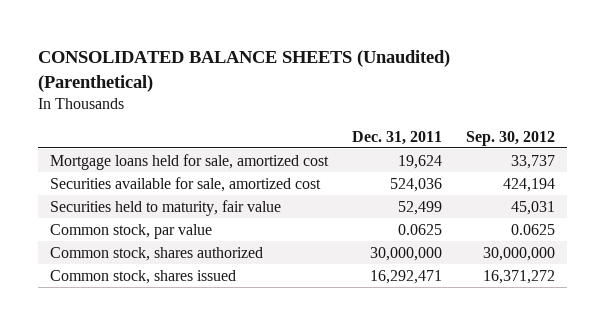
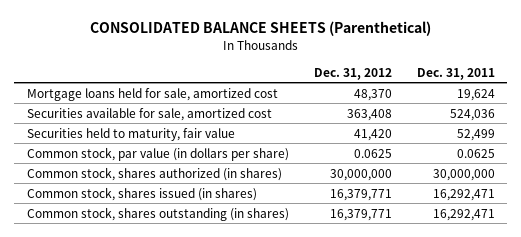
[37,49,450,92] CONSOLIDATED BALANCE SHEETS (Unaudited) (Parenthetical) -> [89,21,431,37] CONSOLIDATED BALANCE SHEETS (Parenthetical)
[466,130,556,146] Sep. 30, 2012 -> none
none -> [313,67,392,80] Dec. 31, 2012
[49,223,212,239] Common stock, par value -> [26,146,289,161] Common stock, par value (in dollars per share)
[49,246,263,261] Common stock, shares authorized -> [26,166,282,181] Common stock, shares authorized (in shares)
[49,269,236,284] Common stock, shares issued -> [26,186,257,201] Common stock, shares issued (in shares)
none -> [26,206,289,221] Common stock, shares outstanding (in shares)

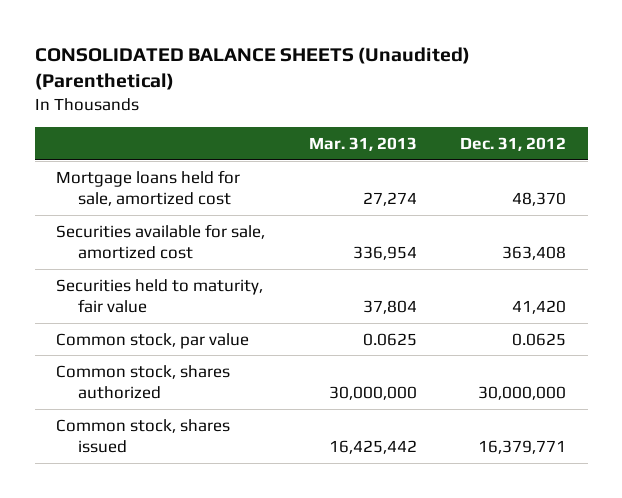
[89,21,431,37] CONSOLIDATED BALANCE SHEETS (Parenthetical) -> [34,46,470,91] CONSOLIDATED BALANCE SHEETS (Unaudited) (Parenthetical)
[416,67,495,80] Dec. 31, 2011 -> none
none -> [308,136,417,151] Mar. 31, 2013
[26,206,289,221] Common stock, shares outstanding (in shares) -> none
[26,146,289,161] Common stock, par value (in dollars per share) -> [56,332,250,349] Common stock, par value
[26,166,282,181] Common stock, shares authorized (in shares) -> [56,364,231,400] Common stock, shares authorized
[26,186,257,201] Common stock, shares issued (in shares) -> [56,418,231,454] Common stock, shares issued

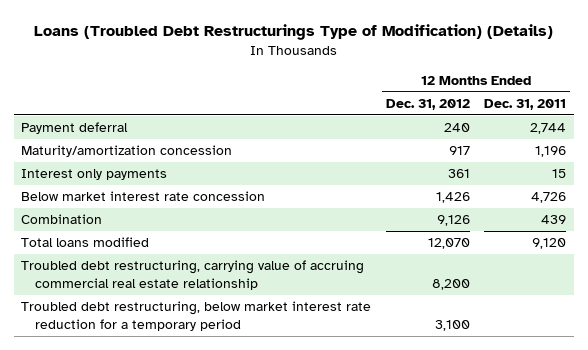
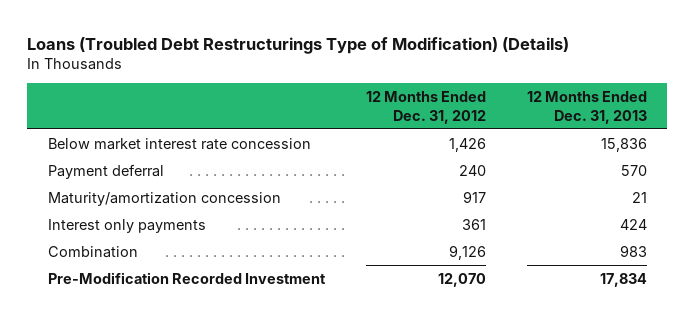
[484,99,567,111] Dec. 31, 2011 -> none
none -> [526,91,647,124] 12 Months Ended Dec. 31, 2013
[21,191,266,202] Below market interest rate concession -> [47,137,311,150] Below market interest rate concession
[21,260,365,291] Troubled debt restructuring, carrying value of accruing commercial real estate relationship -> none
[21,301,372,332] Troubled debt restructuring, below market interest rate reduction for a temporary period -> none
[21,237,150,248] Total loans modified -> [47,271,326,284] Pre-Modification Recorded Investment

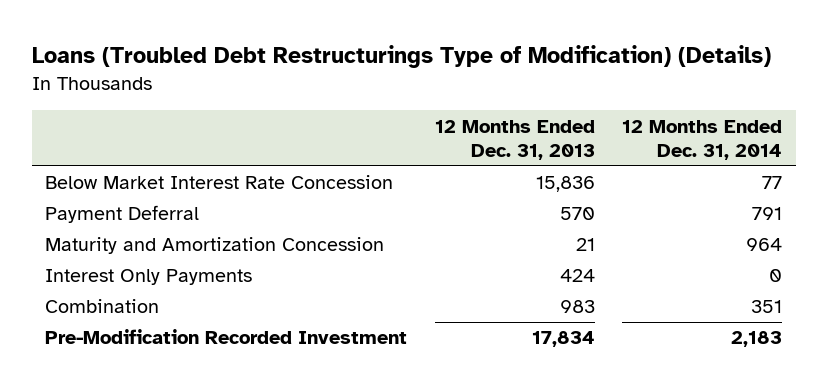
[365,91,486,124] 12 Months Ended Dec. 31, 2012 -> none
none -> [622,119,783,161] 12 Months Ended Dec. 31, 2014
[47,137,311,150] Below market interest rate concession -> [45,175,394,190] Below Market Interest Rate Concession
[47,163,164,179] Payment deferral -> [45,205,200,224] Payment Deferral
[47,191,281,206] Maturity/amortization concession -> [45,237,385,255] Maturity and Amortization Concession
[47,218,206,233] Interest only payments -> [45,269,253,286] Interest Only Payments

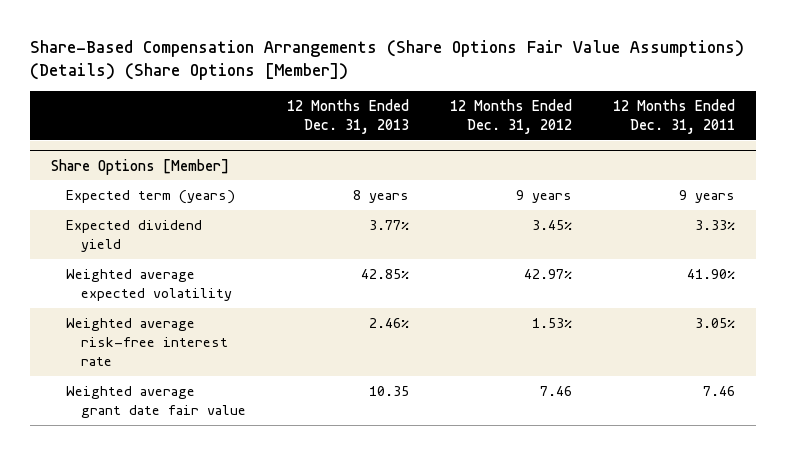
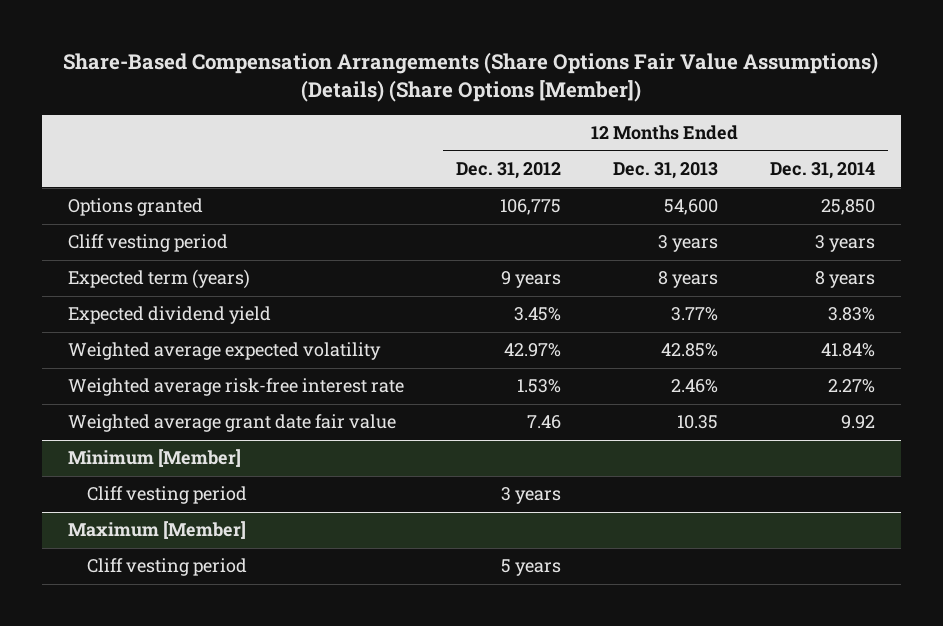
[613,98,736,134] 12 Months Ended Dec. 31, 2011 -> none
none -> [769,162,875,180] Dec. 31, 2014
[50,158,229,175] Share Options [Member] -> none
none -> [67,198,203,217] Options granted
none -> [67,234,228,253] Cliff vesting period
none -> [67,449,241,468] Minimum [Member]
none -> [86,486,247,505] Cliff vesting period
none -> [67,521,246,540] Maximum [Member]
none -> [86,558,247,577] Cliff vesting period

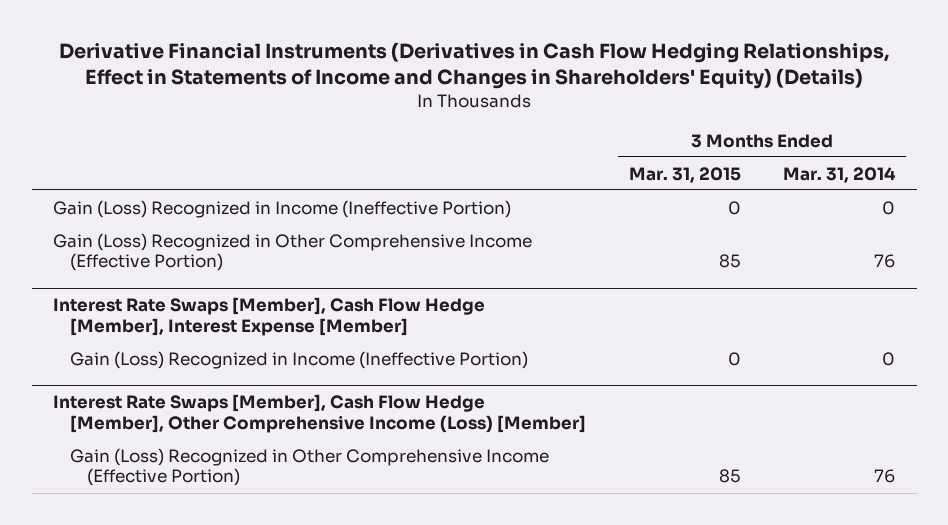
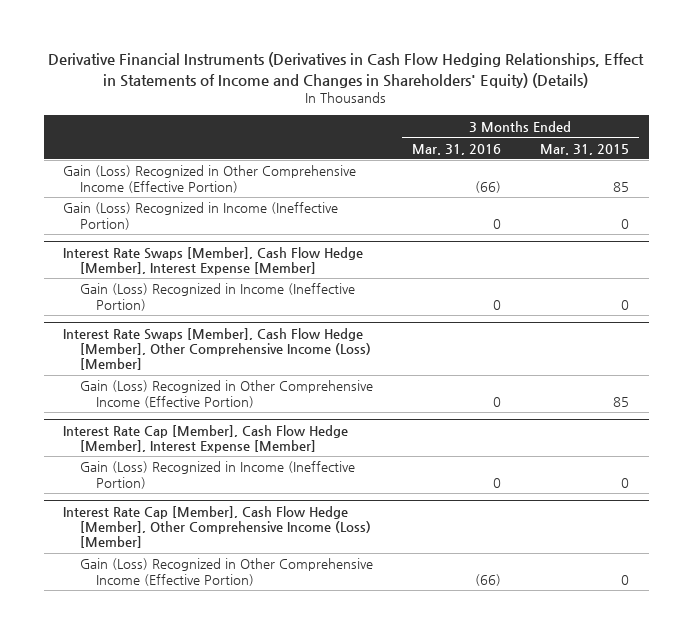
[783,166,897,183] Mar. 31, 2014 -> none
none -> [411,143,501,155] Mar. 31, 2016
[52,199,511,218] Gain (Loss) Recognized in Income (Ineffective Portion) -> [63,202,339,230] Gain (Loss) Recognized in Income (Ineffective Portion)
none -> [63,425,349,454] Interest Rate Cap [Member], Cash Flow Hedge [Member], Interest Expense [Member]
none -> [79,461,355,489] Gain (Loss) Recognized in Income (Ineffective Portion)
none -> [63,506,371,549] Interest Rate Cap [Member], Cash Flow Hedge [Member], Other Comprehensive Income (Loss) [Member]
none -> [79,558,373,586] Gain (Loss) Recognized in Other Comprehensive Income (Effective Portion)

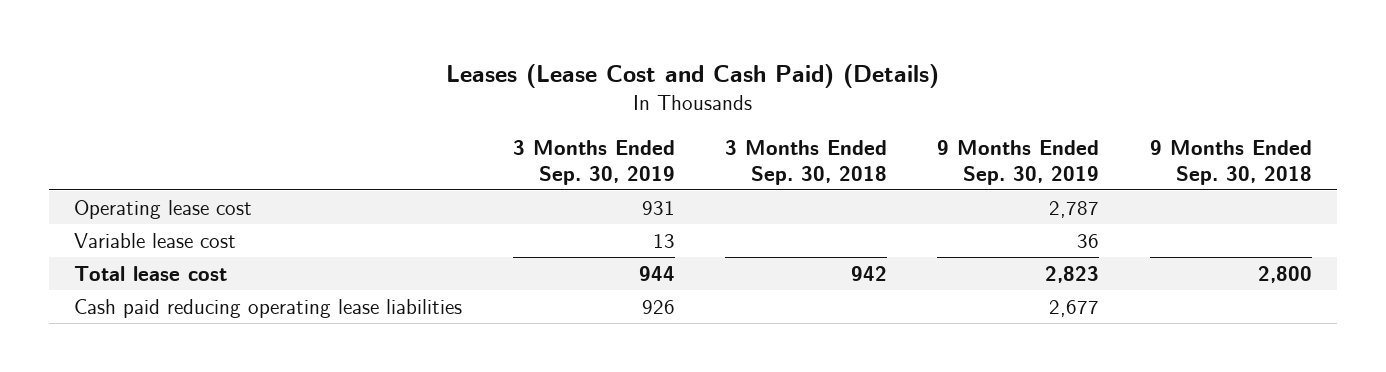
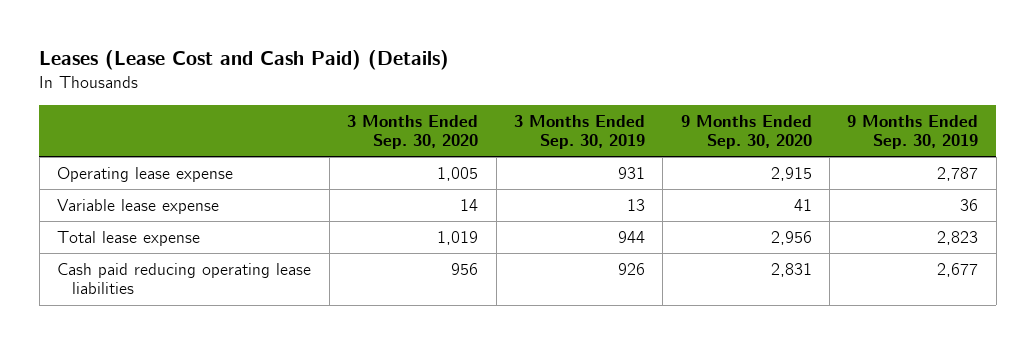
[724,139,887,186] 3 Months Ended Sep. 30, 2018 -> none
[1149,139,1312,186] 9 Months Ended Sep. 30, 2018 -> none
none -> [347,114,479,150] 3 Months Ended Sep. 30, 2020
none -> [680,114,812,150] 9 Months Ended Sep. 30, 2020
[74,199,253,219] Operating lease cost -> [57,166,234,182] Operating lease expense
[74,232,237,248] Variable lease cost -> [57,198,220,214] Variable lease expense
[74,265,228,281] Total lease cost -> [57,230,201,246] Total lease expense

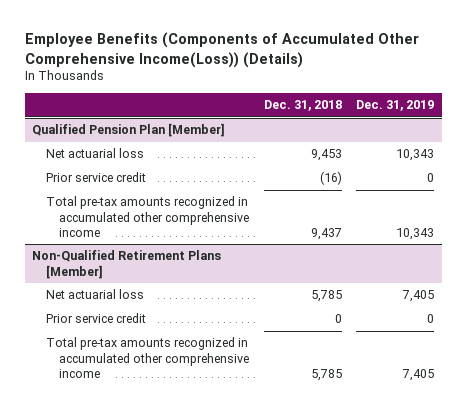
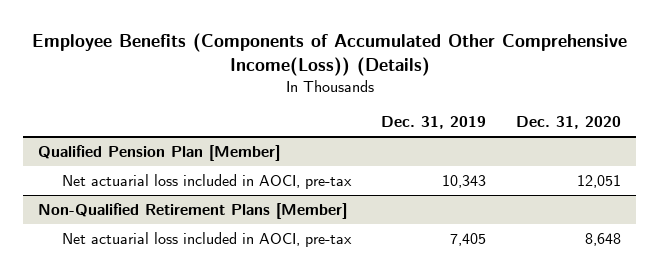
[263,100,342,112] Dec. 31, 2018 -> none
none -> [516,115,622,129] Dec. 31, 2020
[45,172,146,183] Prior service credit -> none
[45,196,249,237] Total pre-tax amounts recognized in accumulated other comprehensive income -> none
[45,148,144,159] Net actuarial loss -> [62,173,353,189] Net actuarial loss included in AOCI, pre-tax
[45,313,146,324] Prior service credit -> none
[45,337,249,378] Total pre-tax amounts recognized in accumulated other comprehensive income -> none
[45,289,144,300] Net actuarial loss -> [62,231,353,247] Net actuarial loss included in AOCI, pre-tax

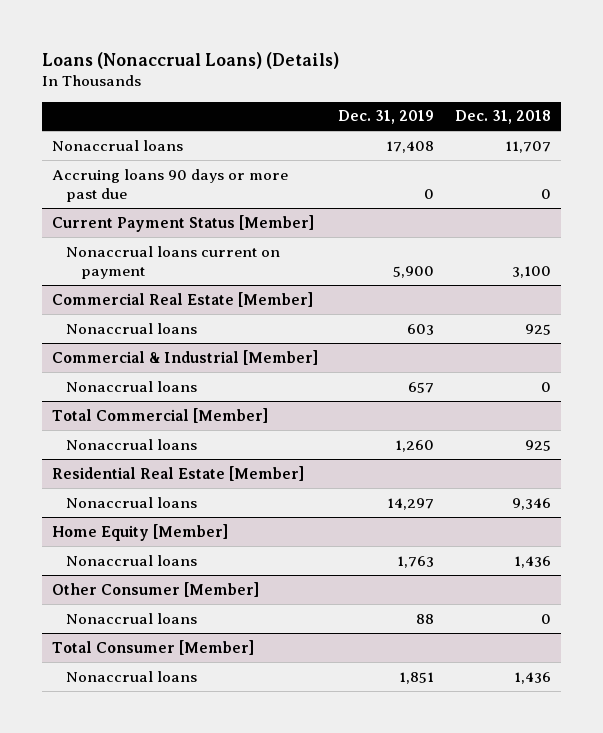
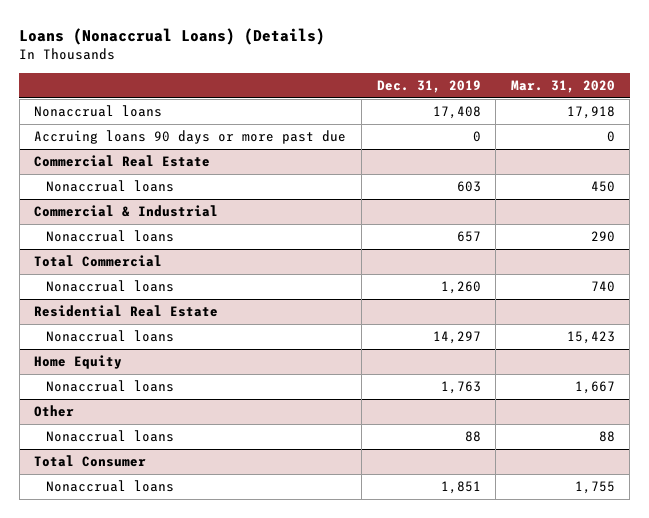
[454,110,551,125] Dec. 31, 2018 -> none
none -> [510,79,615,93] Mar. 31, 2020
[51,214,314,232] Current Payment Status [Member] -> none
[66,245,281,280] Nonaccrual loans current on payment -> none
[51,291,313,307] Commercial Real Estate [Member] -> [34,155,211,168] Commercial Real Estate
[51,349,318,365] Commercial & Industrial [Member] -> [34,205,219,218] Commercial & Industrial
[51,407,268,423] Total Commercial [Member] -> [34,255,163,268] Total Commercial
[51,465,304,481] Residential Real Estate [Member] -> [34,305,219,318] Residential Real Estate
[51,523,228,541] Home Equity [Member] -> [34,355,123,370] Home Equity
[51,581,259,597] Other Consumer [Member] -> none
none -> [34,405,75,418] Other
[51,639,254,655] Total Consumer [Member] -> [34,455,147,468] Total Consumer

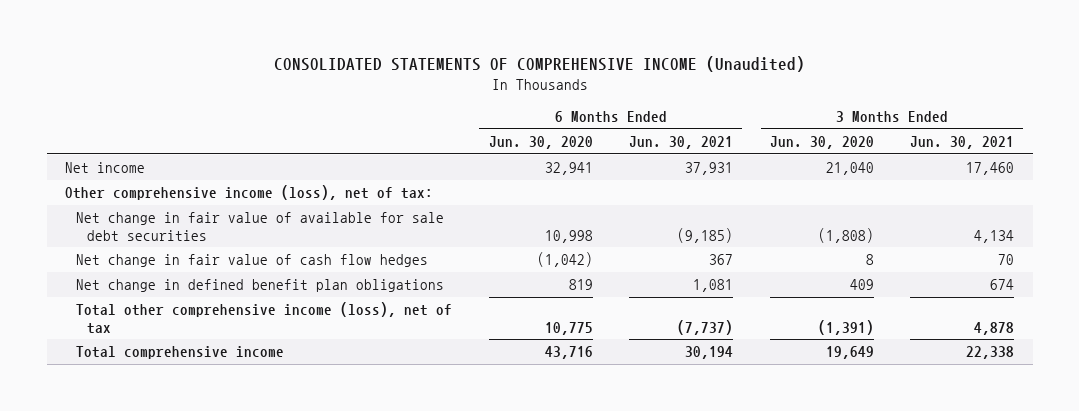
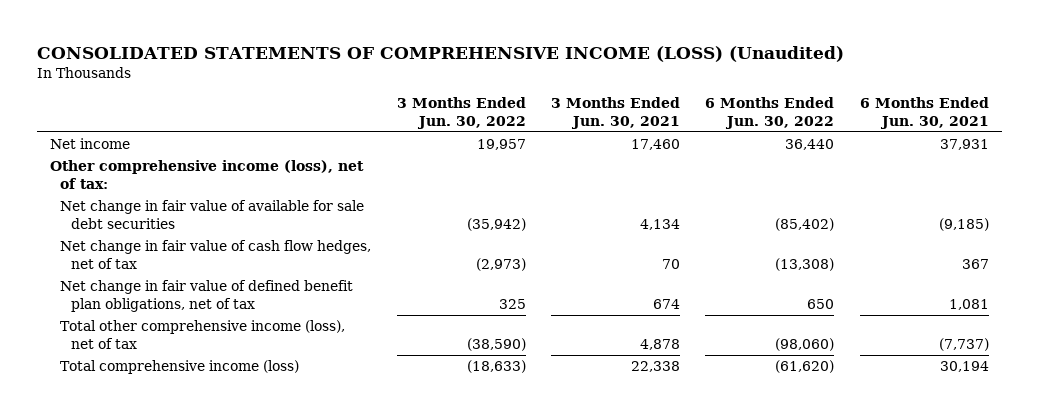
[273,56,805,73] CONSOLIDATED STATEMENTS OF COMPREHENSIVE INCOME (Unaudited) -> [36,45,844,62] CONSOLIDATED STATEMENTS OF COMPREHENSIVE INCOME (LOSS) (Unaudited)
[488,135,593,149] Jun. 30, 2020 -> none
[769,135,874,149] Jun. 30, 2020 -> none
none -> [396,97,526,129] 3 Months Ended Jun. 30, 2022
none -> [705,97,835,129] 6 Months Ended Jun. 30, 2022
[75,254,428,268] Net change in fair value of cash flow hedges -> [60,240,372,269] Net change in fair value of cash flow hedges, net of tax
[75,279,444,293] Net change in defined benefit plan obligations -> [60,280,354,312] Net change in fair value of defined benefit plan obligations, net of tax
[75,346,284,360] Total comprehensive income -> [60,360,300,375] Total comprehensive income (loss)

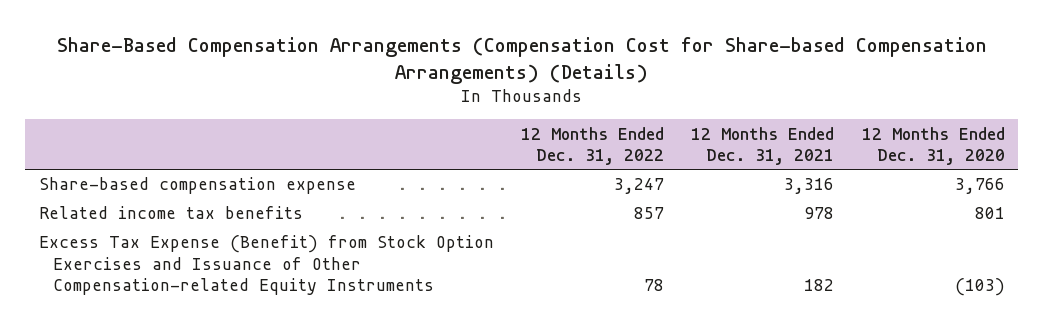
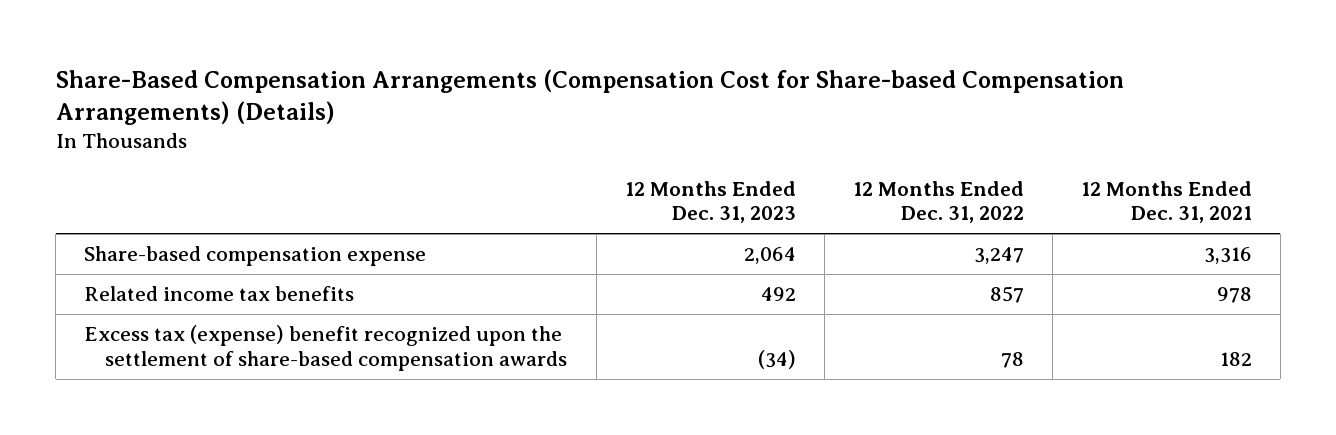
[861,126,1005,165] 12 Months Ended Dec. 31, 2020 -> none
none -> [624,181,796,224] 12 Months Ended Dec. 31, 2023
[38,235,494,296] Excess Tax Expense (Benefit) from Stock Option Exercises and Issuance of Other Compensation-related Equity Instruments -> [84,325,568,371] Excess tax (expense) benefit recognized upon the settlement of share-based compensation awards

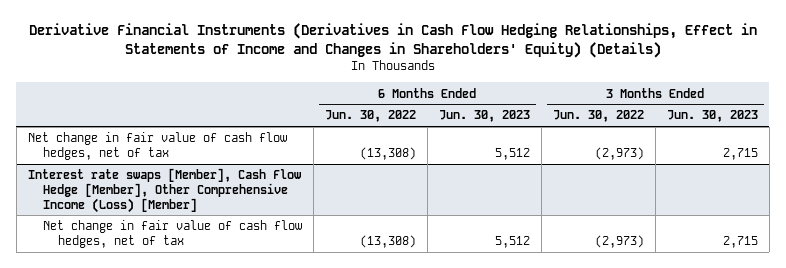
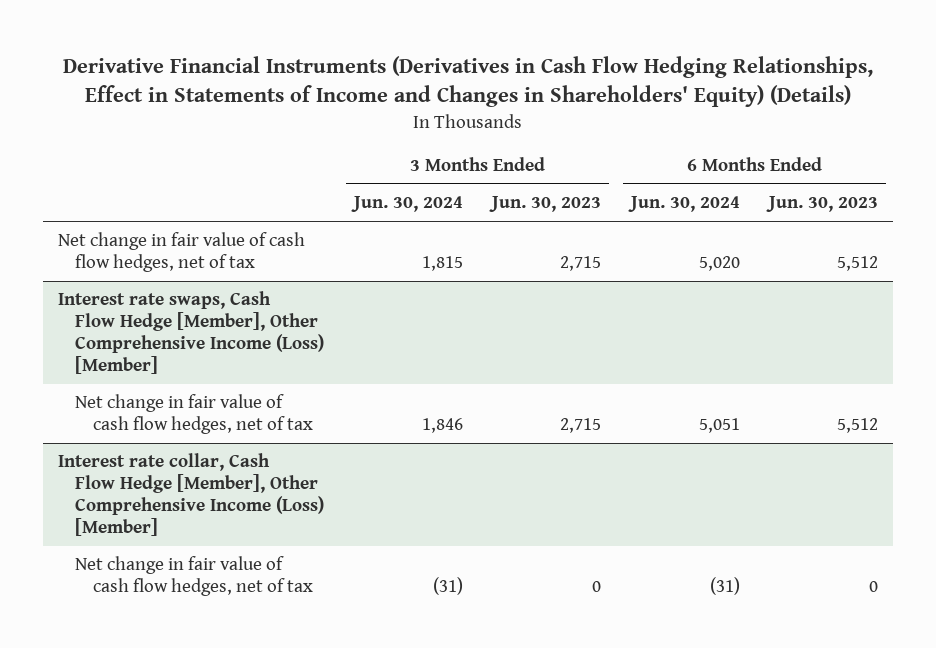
[324,110,416,123] Jun. 30, 2022 -> none
[552,110,644,123] Jun. 30, 2022 -> none
none -> [350,196,463,213] Jun. 30, 2024
none -> [627,196,740,213] Jun. 30, 2024
[27,168,301,213] Interest rate swaps [Member], Cash Flow Hedge [Member], Other Comprehensive Income (Loss) [Member] -> [58,291,325,375] Interest rate swaps, Cash Flow Hedge [Member], Other Comprehensive Income (Loss) [Member]
none -> [58,453,325,537] Interest rate collar, Cash Flow Hedge [Member], Other Comprehensive Income (Loss) [Member]
none -> [75,556,313,597] Net change in fair value of cash flow hedges, net of tax

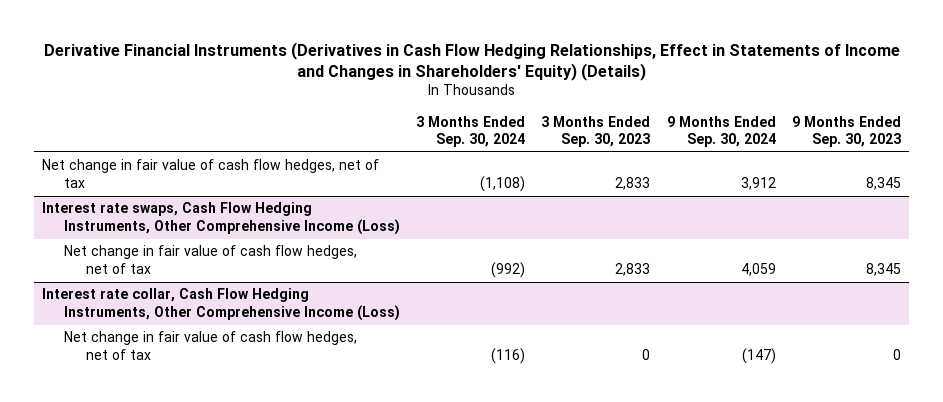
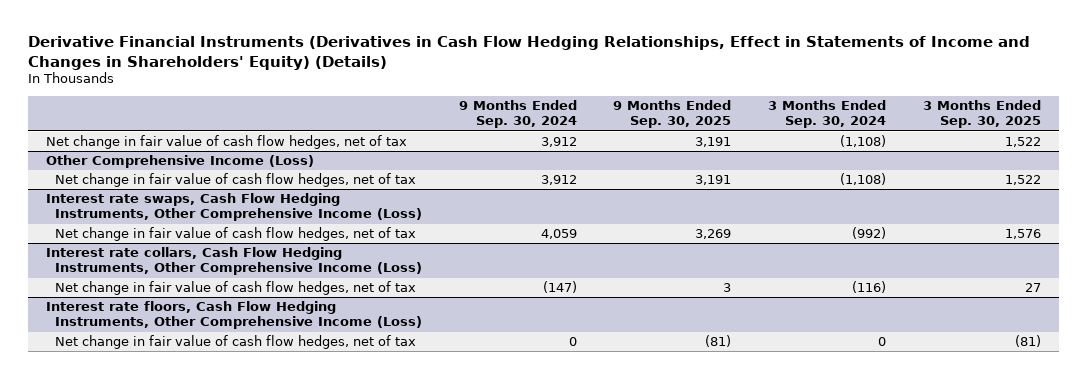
[541,115,651,148] 3 Months Ended Sep. 30, 2023 -> none
[791,115,901,148] 9 Months Ended Sep. 30, 2023 -> none
none -> [613,100,732,129] 9 Months Ended Sep. 30, 2025
none -> [922,100,1041,129] 3 Months Ended Sep. 30, 2025
none -> [46,155,315,169] Other Comprehensive Income (Loss)
none -> [55,173,417,188] Net change in fair value of cash flow hedges, net of tax
[42,288,400,322] Interest rate collar, Cash Flow Hedging Instruments, Other Comprehensive Income (Loss) -> [46,247,423,276] Interest rate collars, Cash Flow Hedging Instruments, Other Comprehensive Income (Loss)
none -> [46,301,423,330] Interest rate floors, Cash Flow Hedging Instruments, Other Comprehensive Income (Loss)
none -> [55,335,417,350] Net change in fair value of cash flow hedges, net of tax

